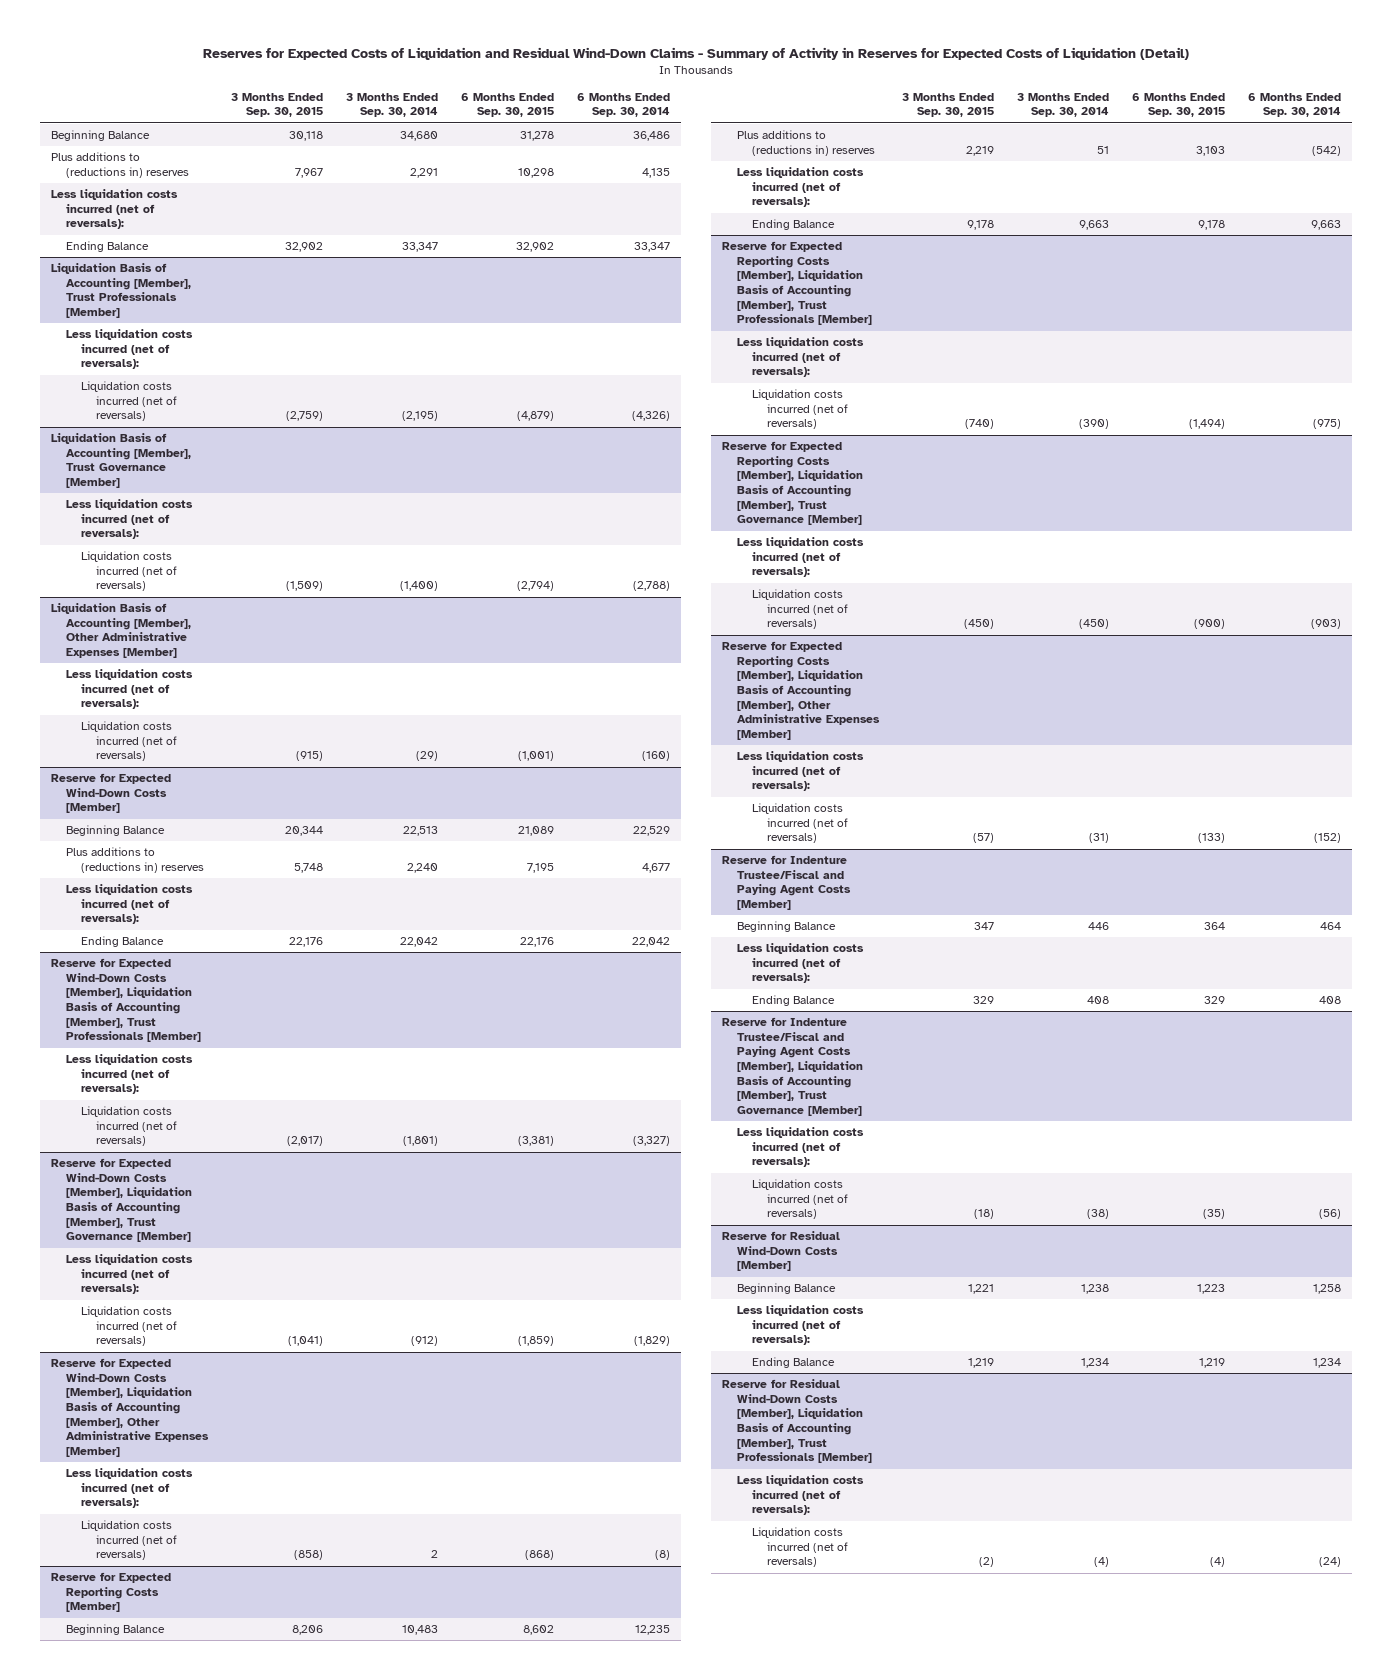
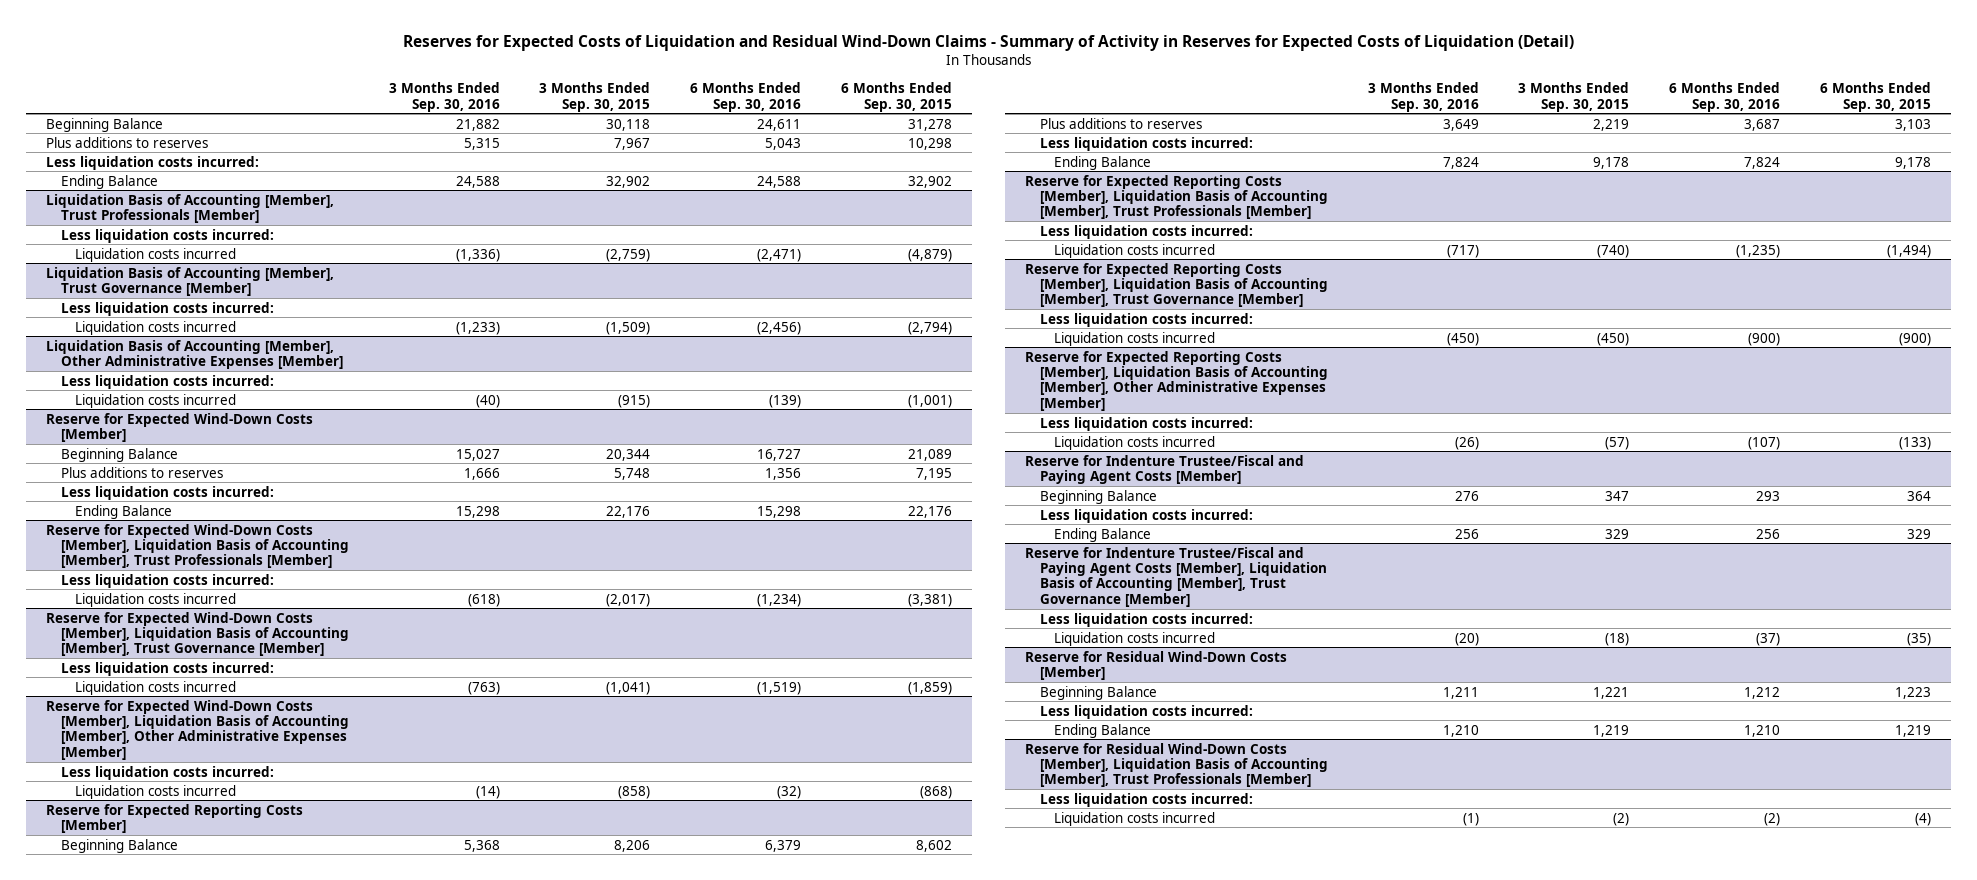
[345,92,438,118] 3 Months Ended Sep. 30, 2014 -> none
[576,92,670,118] 6 Months Ended Sep. 30, 2014 -> none
none -> [388,82,500,112] 3 Months Ended Sep. 30, 2016
none -> [690,82,802,112] 6 Months Ended Sep. 30, 2016
[51,152,190,178] Plus additions to (reductions in) reserves -> [46,136,209,148] Plus additions to reserves
[51,189,179,230] Less liquidation costs incurred (net of reversals): -> [46,155,260,170] Less liquidation costs incurred:
[66,329,194,370] Less liquidation costs incurred (net of reversals): -> [60,228,274,243] Less liquidation costs incurred:
[81,381,178,422] Liquidation costs incurred (net of reversals) -> [75,247,237,262] Liquidation costs incurred
[66,499,194,540] Less liquidation costs incurred (net of reversals): -> [60,301,274,316] Less liquidation costs incurred:
[81,551,178,592] Liquidation costs incurred (net of reversals) -> [75,320,237,335] Liquidation costs incurred
[66,669,194,710] Less liquidation costs incurred (net of reversals): -> [60,374,274,389] Less liquidation costs incurred:
[81,721,178,762] Liquidation costs incurred (net of reversals) -> [75,393,237,408] Liquidation costs incurred
[66,847,205,873] Plus additions to (reductions in) reserves -> [60,466,223,478] Plus additions to reserves
[66,884,194,925] Less liquidation costs incurred (net of reversals): -> [60,485,274,500] Less liquidation costs incurred:
[66,1054,194,1095] Less liquidation costs incurred (net of reversals): -> [60,573,274,588] Less liquidation costs incurred:
[81,1106,178,1147] Liquidation costs incurred (net of reversals) -> [75,592,237,607] Liquidation costs incurred
[66,1254,194,1295] Less liquidation costs incurred (net of reversals): -> [60,661,274,676] Less liquidation costs incurred:
[81,1306,178,1347] Liquidation costs incurred (net of reversals) -> [75,680,237,695] Liquidation costs incurred
[66,1468,194,1509] Less liquidation costs incurred (net of reversals): -> [60,765,274,780] Less liquidation costs incurred:
[81,1520,178,1561] Liquidation costs incurred (net of reversals) -> [75,784,237,799] Liquidation costs incurred
[737,130,876,156] Plus additions to (reductions in) reserves -> [1039,117,1202,129] Plus additions to reserves
[737,167,865,208] Less liquidation costs incurred (net of reversals): -> [1039,136,1253,151] Less liquidation costs incurred:
[737,337,865,378] Less liquidation costs incurred (net of reversals): -> [1039,224,1253,239] Less liquidation costs incurred:
[752,389,849,430] Liquidation costs incurred (net of reversals) -> [1054,243,1216,258] Liquidation costs incurred
[737,537,865,578] Less liquidation costs incurred (net of reversals): -> [1039,312,1253,327] Less liquidation costs incurred:
[752,589,849,630] Liquidation costs incurred (net of reversals) -> [1054,331,1216,346] Liquidation costs incurred
[737,751,865,792] Less liquidation costs incurred (net of reversals): -> [1039,416,1253,431] Less liquidation costs incurred:
[752,803,849,844] Liquidation costs incurred (net of reversals) -> [1054,435,1216,450] Liquidation costs incurred
[737,943,865,984] Less liquidation costs incurred (net of reversals): -> [1039,508,1253,523] Less liquidation costs incurred:
[737,1127,865,1168] Less liquidation costs incurred (net of reversals): -> [1039,612,1253,627] Less liquidation costs incurred:
[752,1179,849,1220] Liquidation costs incurred (net of reversals) -> [1054,631,1216,646] Liquidation costs incurred
[737,1305,865,1346] Less liquidation costs incurred (net of reversals): -> [1039,704,1253,719] Less liquidation costs incurred:
[737,1475,865,1516] Less liquidation costs incurred (net of reversals): -> [1039,792,1253,807] Less liquidation costs incurred:
[752,1527,849,1568] Liquidation costs incurred (net of reversals) -> [1054,811,1216,826] Liquidation costs incurred

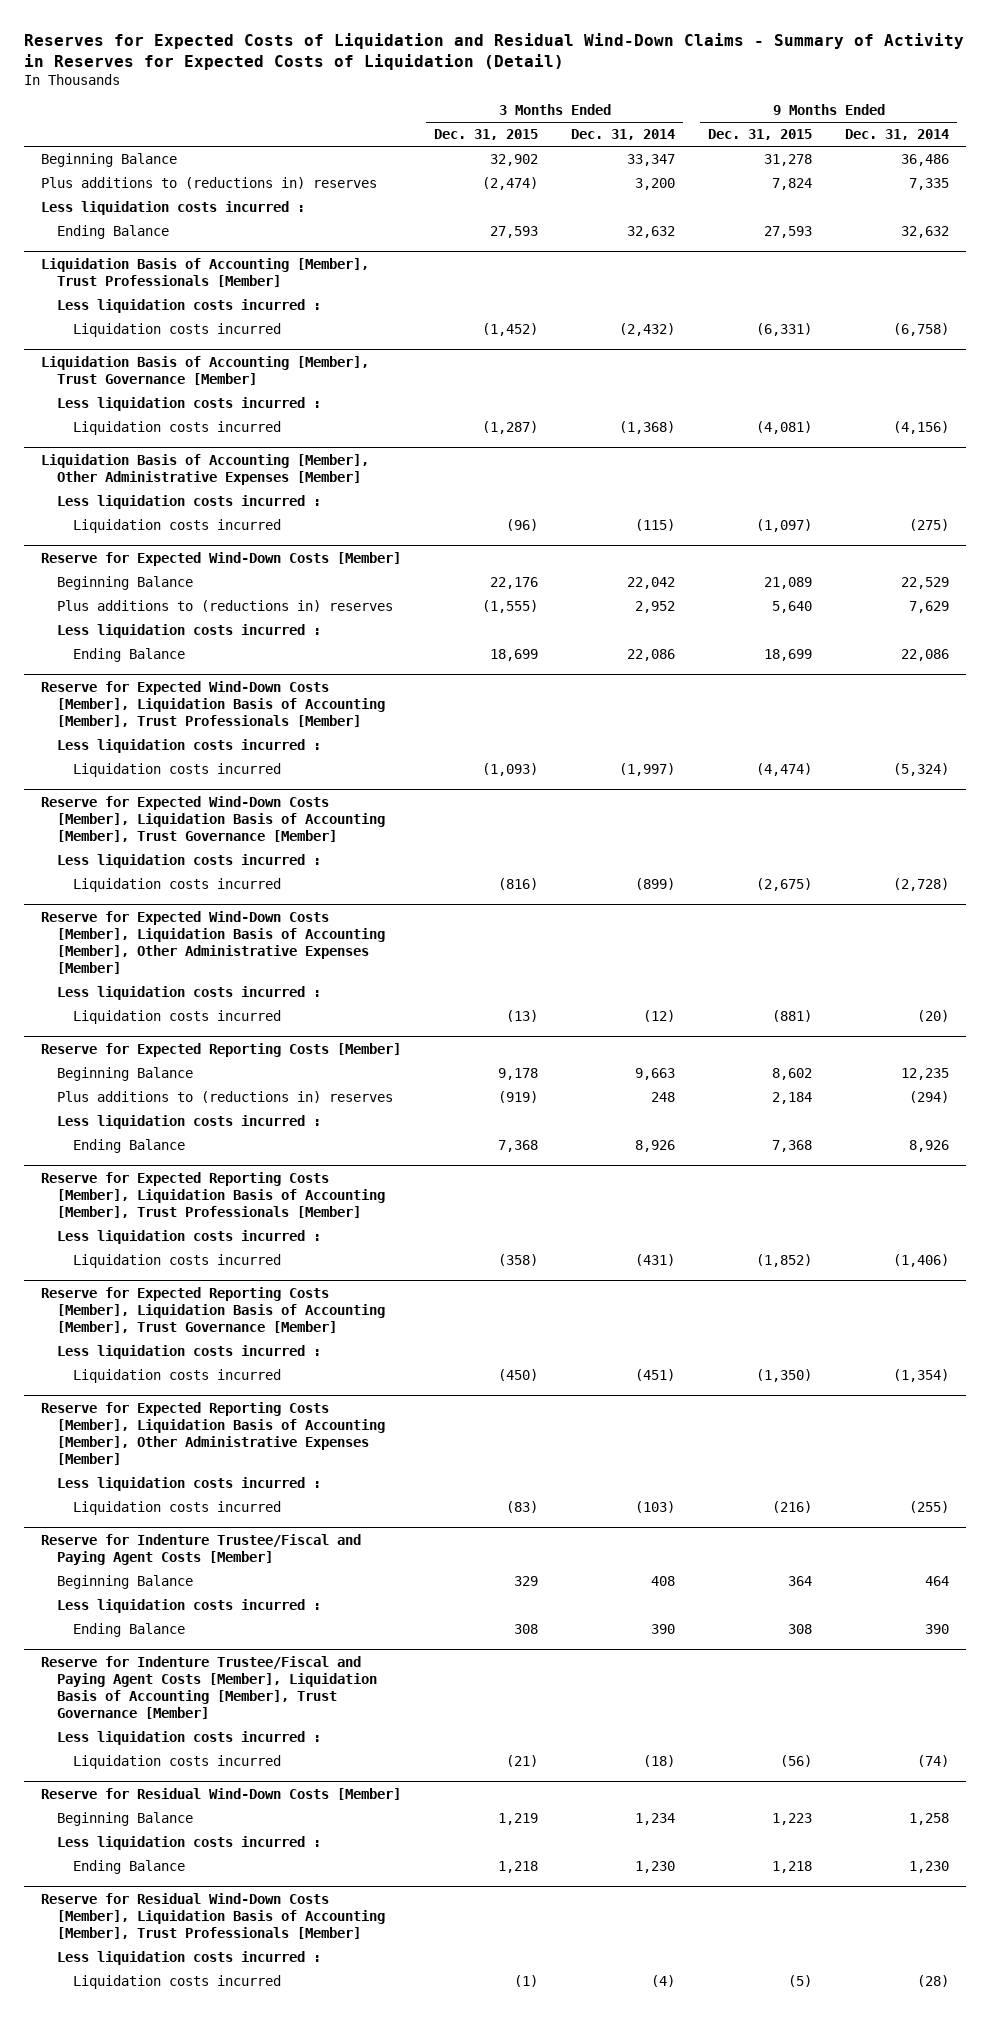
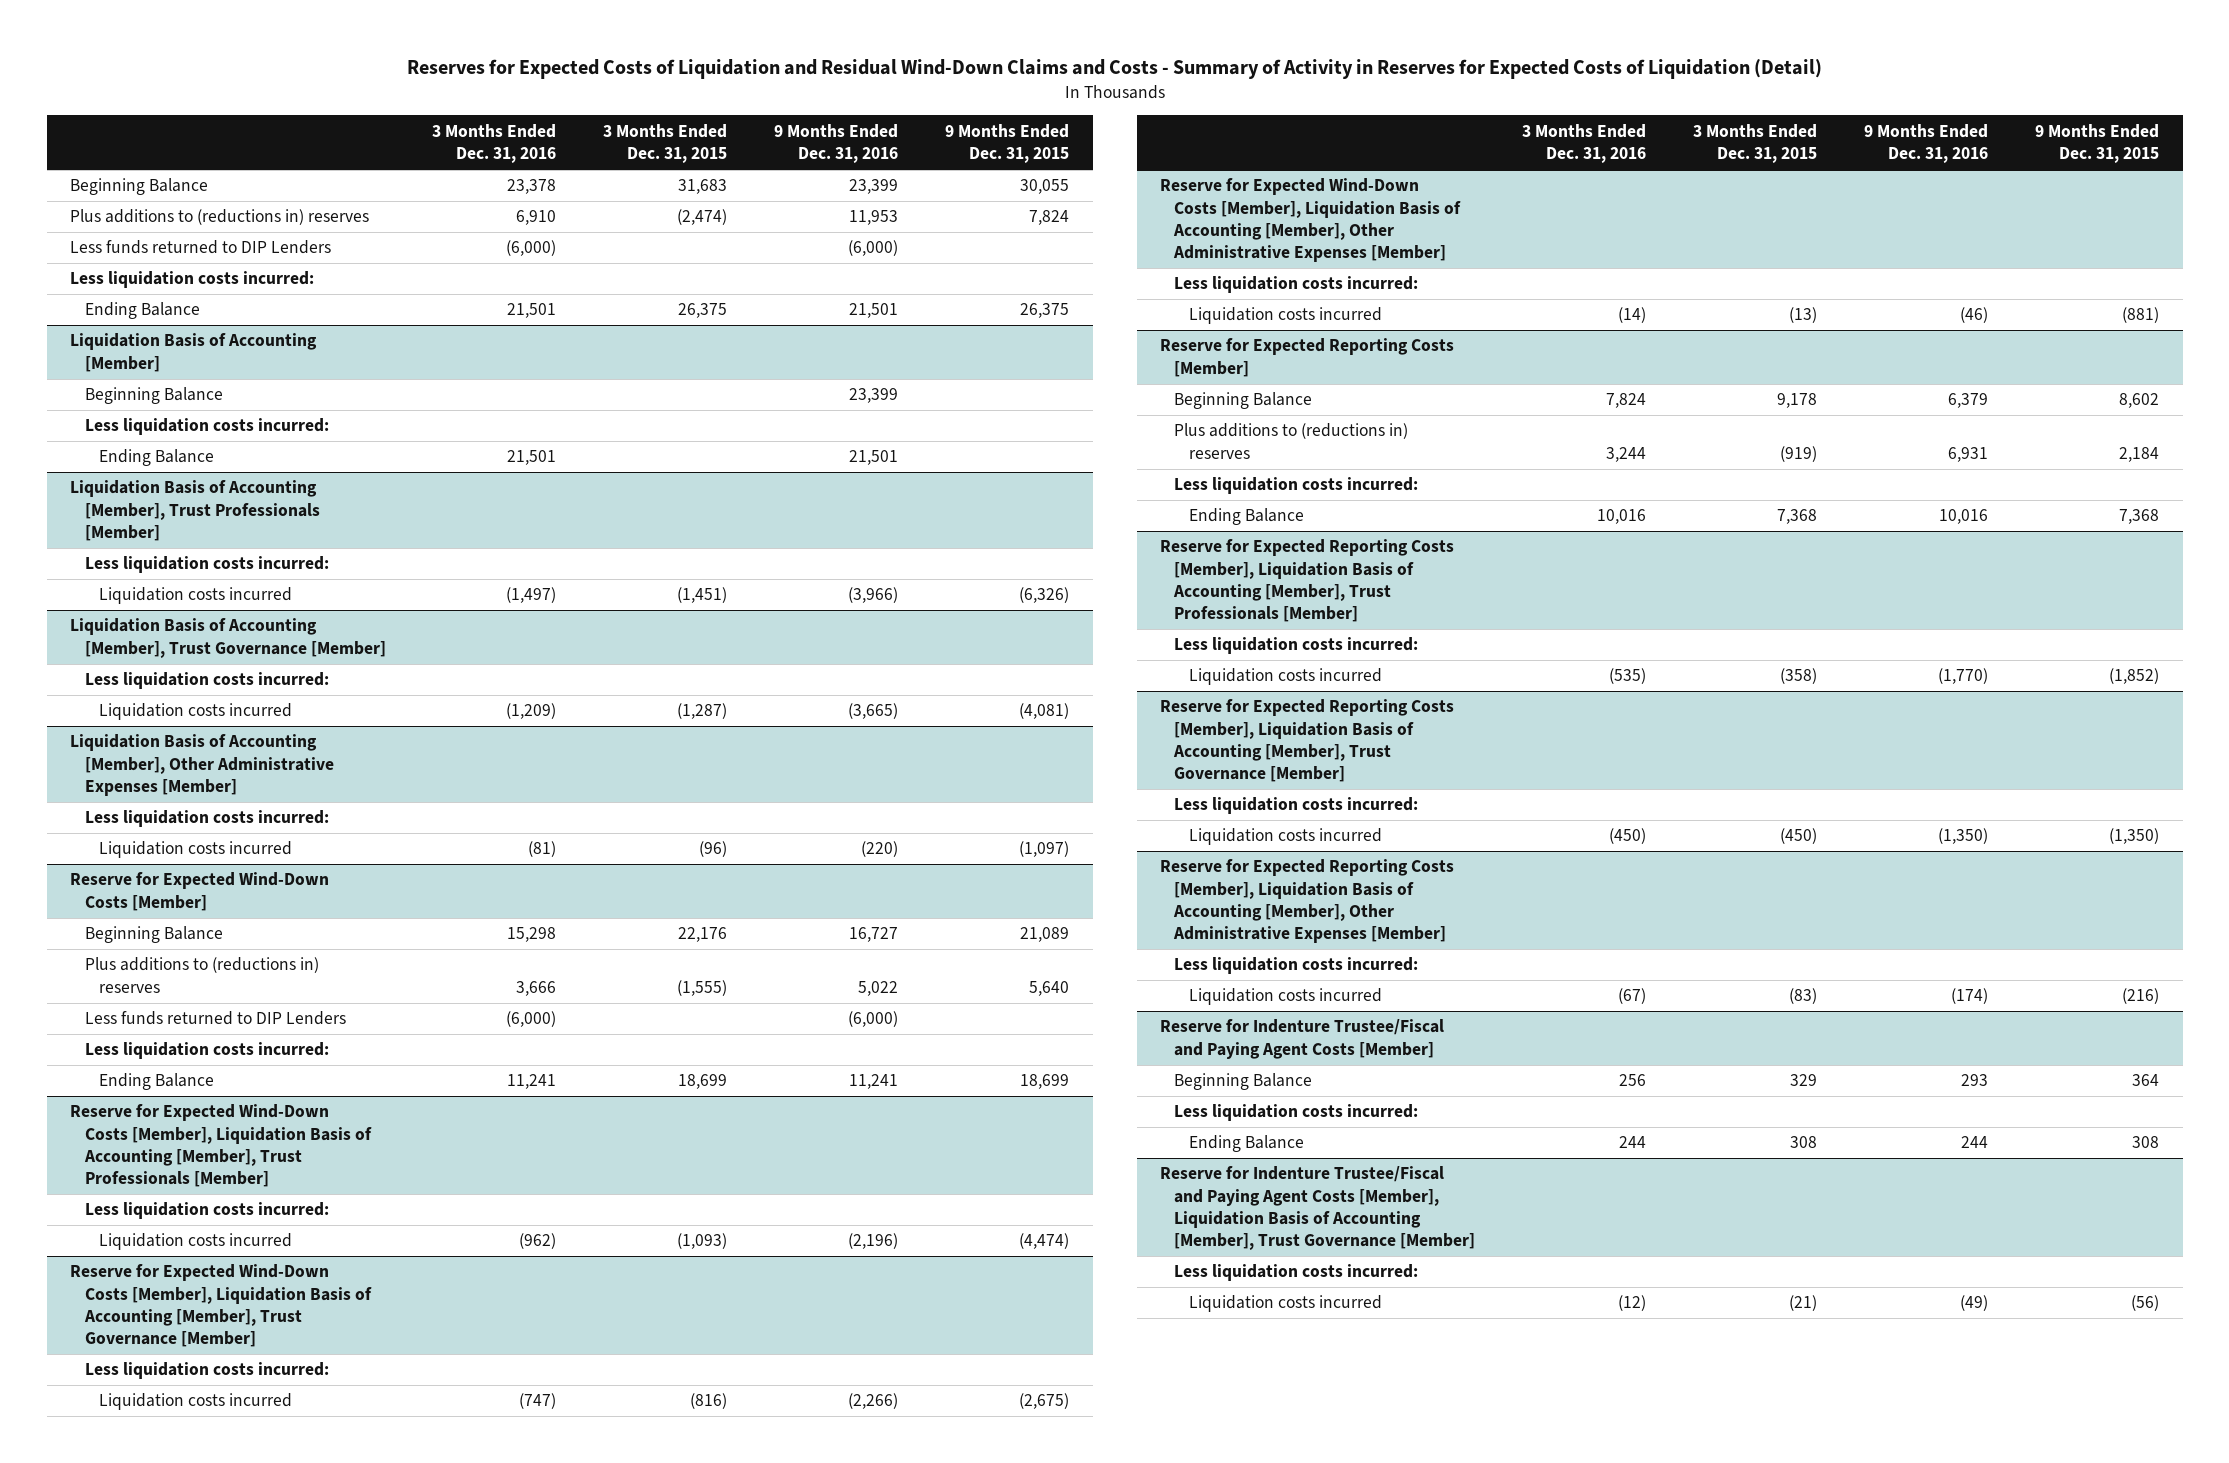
[24,32,965,70] Reserves for Expected Costs of Liquidation and Residual Wind-Down Claims - Summary of Activity in Reserves for Expected Costs of Liquidation (Detail) -> [406,59,1822,80] Reserves for Expected Costs of Liquidation and Residual Wind-Down Claims and Costs - Summary of Activity in Reserves for Expected Costs of Liquidation (Detail)
[571,129,676,141] Dec. 31, 2014 -> none
[845,129,950,141] Dec. 31, 2014 -> none
none -> [432,123,557,164] 3 Months Ended Dec. 31, 2016
none -> [774,123,899,164] 9 Months Ended Dec. 31, 2016
[489,153,538,166] 32,902 -> [678,179,728,195] 31,683
[764,153,813,166] 31,278 -> [1020,179,1070,195] 30,055
none -> [70,240,332,255] Less funds returned to DIP Lenders
[40,200,305,215] Less liquidation costs incurred : -> [70,271,315,289] Less liquidation costs incurred:
[489,225,538,238] 27,593 -> [678,303,728,319] 26,375
[764,225,813,238] 27,593 -> [1020,303,1070,319] 26,375
none -> [70,333,318,372] Liquidation Basis of Accounting [Member]
none -> [84,387,223,405] Beginning Balance
none -> [84,418,329,436] Less liquidation costs incurred:
none -> [98,449,214,467] Ending Balance
[57,298,322,313] Less liquidation costs incurred : -> [84,556,329,574] Less liquidation costs incurred:
[481,322,538,336] (1,452) -> [677,587,728,604] (1,451)
[756,322,813,336] (6,331) -> [1019,587,1070,604] (6,326)
[57,396,322,411] Less liquidation costs incurred : -> [84,672,329,690] Less liquidation costs incurred:
[57,494,322,509] Less liquidation costs incurred : -> [84,810,329,828] Less liquidation costs incurred:
none -> [84,1011,346,1026] Less funds returned to DIP Lenders
[57,623,322,638] Less liquidation costs incurred : -> [84,1042,329,1060] Less liquidation costs incurred:
[57,738,322,753] Less liquidation costs incurred : -> [84,1202,329,1220] Less liquidation costs incurred:
[57,853,322,868] Less liquidation costs incurred : -> [84,1362,329,1380] Less liquidation costs incurred:
[57,985,322,1000] Less liquidation costs incurred : -> [1174,276,1419,294] Less liquidation costs incurred:
[57,1114,322,1129] Less liquidation costs incurred : -> [1174,477,1419,495] Less liquidation costs incurred:
[57,1229,322,1244] Less liquidation costs incurred : -> [1174,637,1419,655] Less liquidation costs incurred:
[57,1344,322,1359] Less liquidation costs incurred : -> [1174,797,1419,815] Less liquidation costs incurred:
[57,1476,322,1491] Less liquidation costs incurred : -> [1174,957,1419,975] Less liquidation costs incurred:
[57,1598,322,1613] Less liquidation costs incurred : -> [1174,1104,1419,1122] Less liquidation costs incurred:
[57,1730,322,1745] Less liquidation costs incurred : -> [1174,1264,1419,1282] Less liquidation costs incurred:
[40,1787,401,1800] Reserve for Residual Wind-Down Costs [Member] -> none
[57,1811,194,1826] Beginning Balance -> none
[57,1835,322,1850] Less liquidation costs incurred : -> none
[73,1859,186,1874] Ending Balance -> none
[40,1892,386,1939] Reserve for Residual Wind-Down Costs [Member], Liquidation Basis of Accounting [Member], Trust Professionals [Member] -> none
[57,1950,322,1965] Less liquidation costs incurred : -> none
[73,1974,282,1989] Liquidation costs incurred -> none

